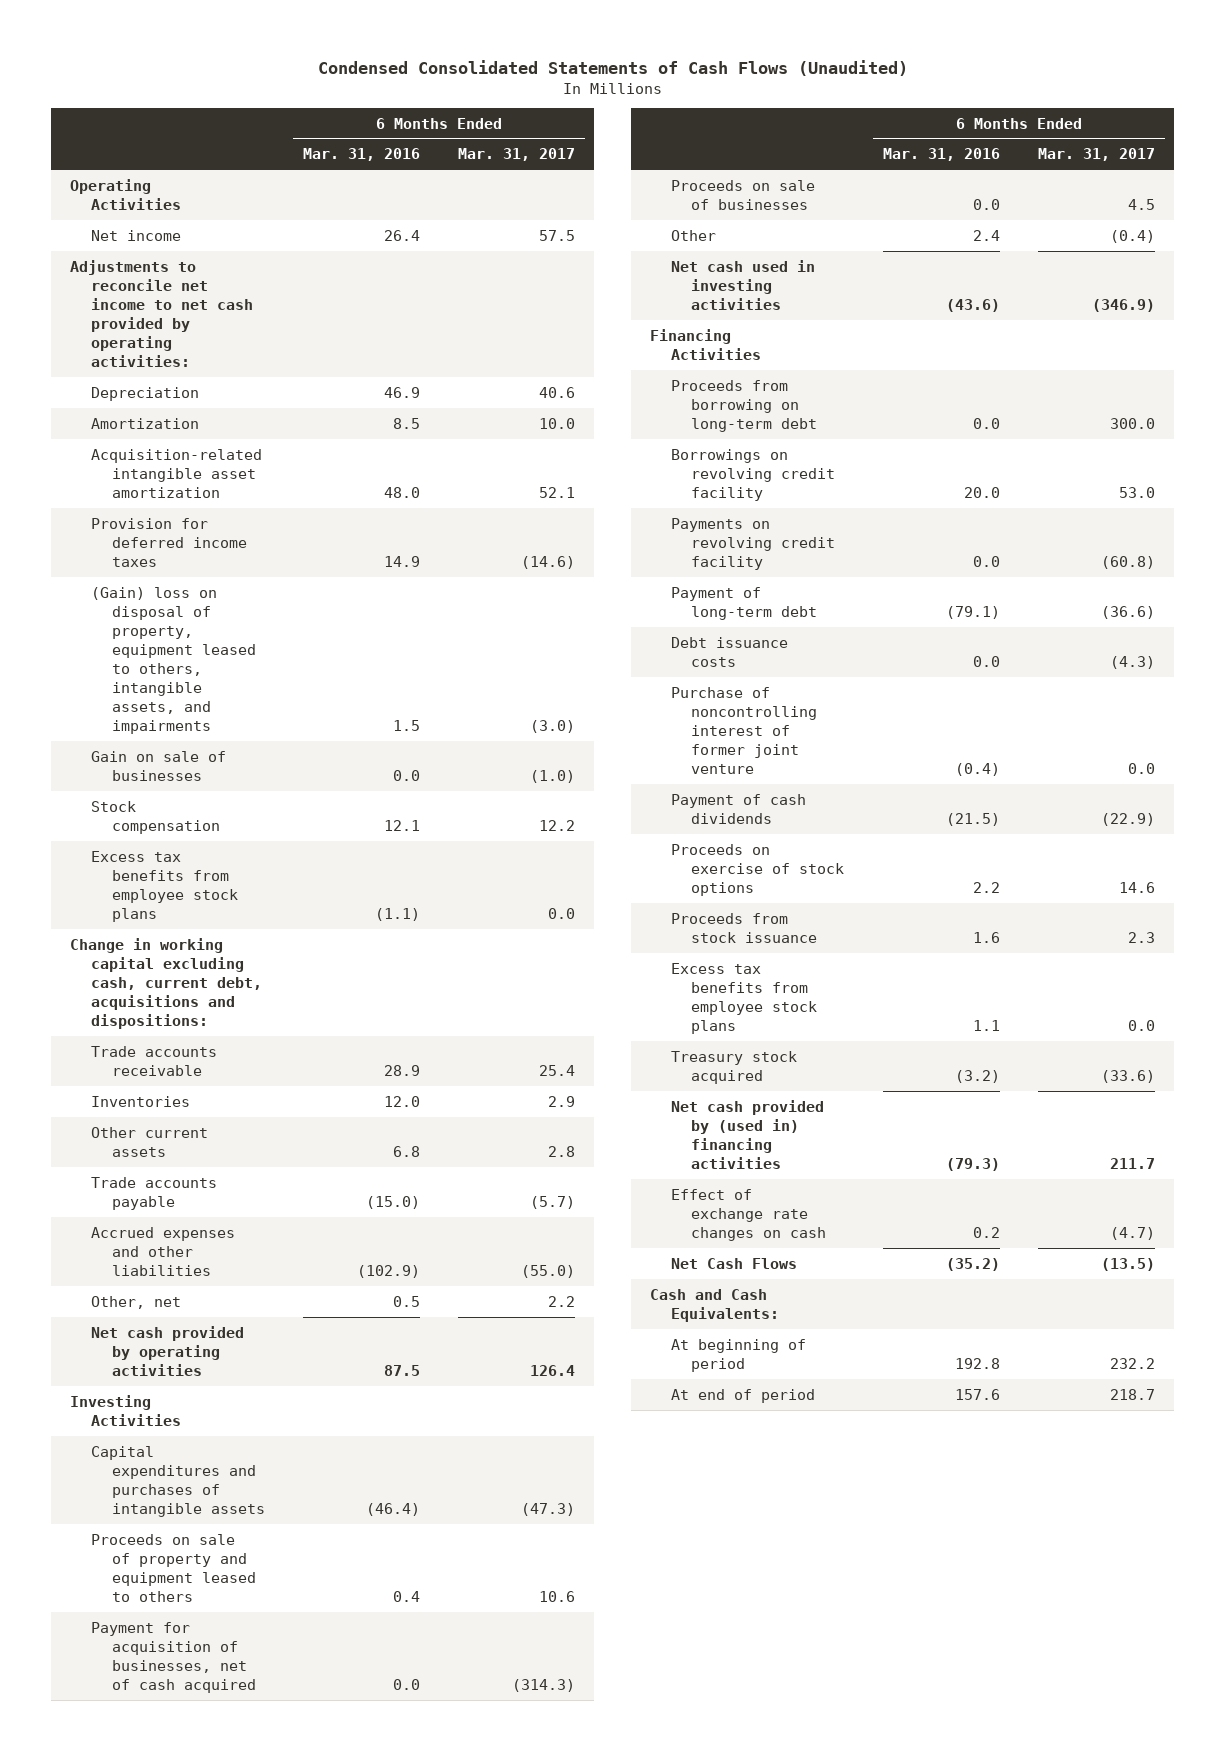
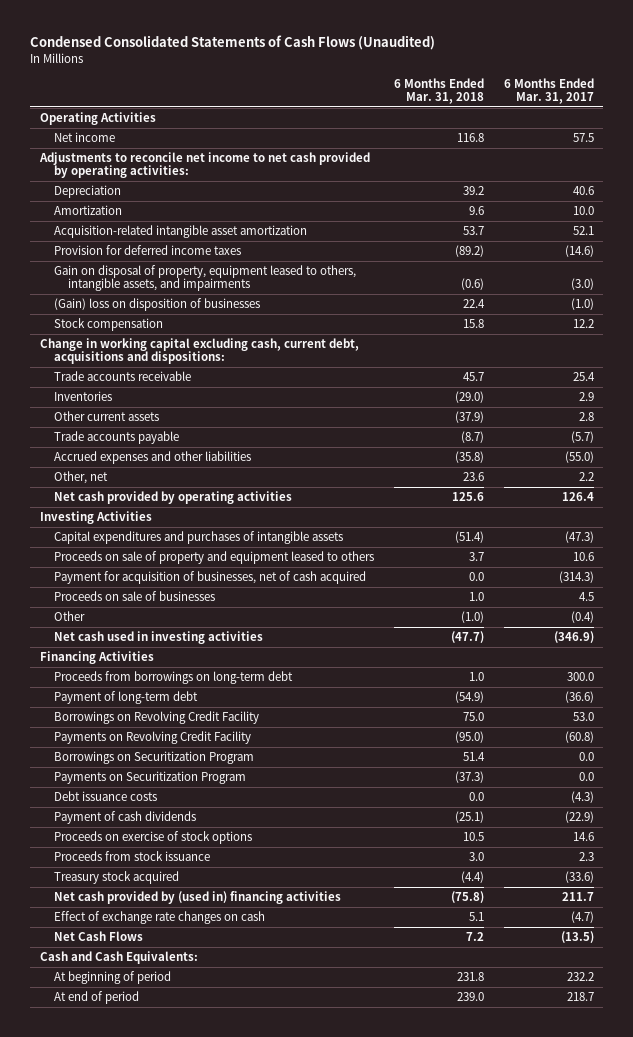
[302,148,420,162] Mar. 31, 2016 -> none
none -> [393,77,484,104] 6 Months Ended Mar. 31, 2018
[90,586,256,734] (Gain) loss on disposal of property, equipment leased to others, intangible assets, and impairments -> [53,264,356,291] Gain on disposal of property, equipment leased to others, intangible assets, and impairments
[90,750,226,781] Gain on sale of businesses -> [53,297,260,311] (Gain) loss on disposition of businesses
[90,850,238,922] Excess tax benefits from employee stock plans -> none
[670,448,836,501] Borrowings on revolving credit facility -> none
[670,517,836,570] Payments on revolving credit facility -> none
[670,379,818,432] Proceeds from borrowing on long-term debt -> [53,670,293,684] Proceeds from borrowings on long-term debt
none -> [53,710,259,724] Borrowings on Revolving Credit Facility
none -> [53,730,251,744] Payments on Revolving Credit Facility
none -> [53,750,254,764] Borrowings on Securitization Program
none -> [53,770,246,784] Payments on Securitization Program
[670,686,818,774] Purchase of noncontrolling interest of former joint venture -> none
[670,962,818,1034] Excess tax benefits from employee stock plans -> none

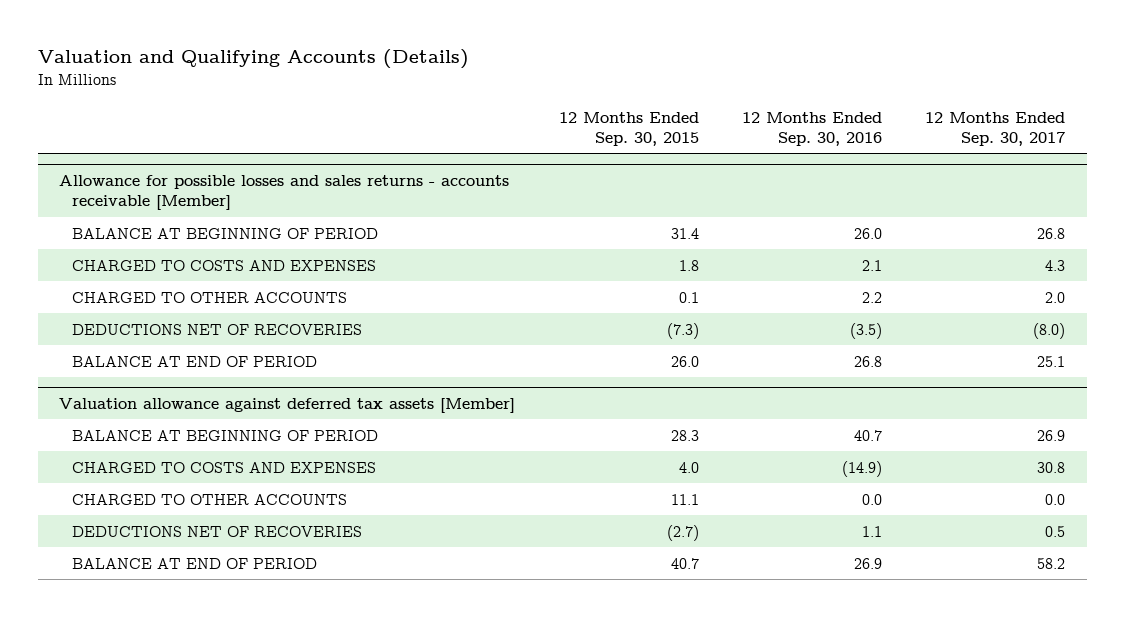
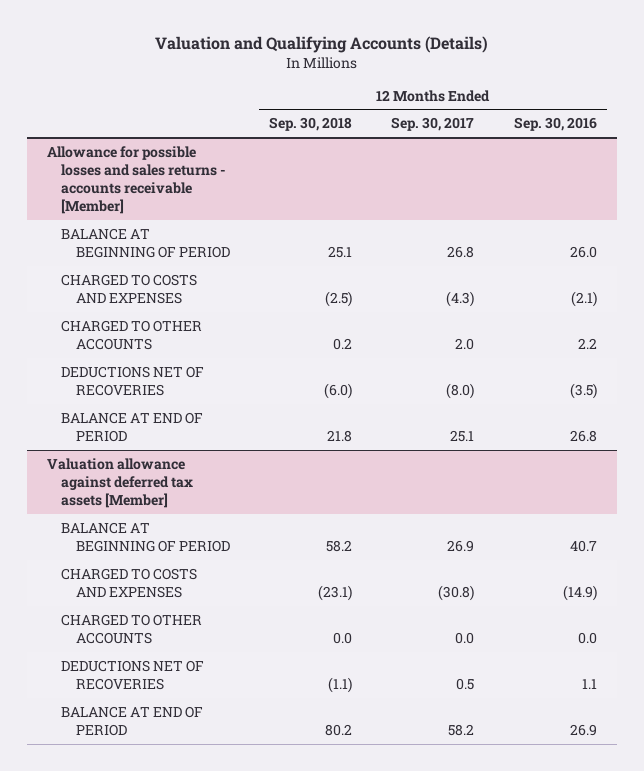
[558,111,699,146] 12 Months Ended Sep. 30, 2015 -> none
none -> [269,117,353,132] Sep. 30, 2018
[861,259,882,271] 2.1 -> [570,291,597,308] (2.1)
[1045,259,1066,271] 4.3 -> [446,291,475,308] (4.3)
[1037,461,1066,473] 30.8 -> [438,585,475,602] (30.8)

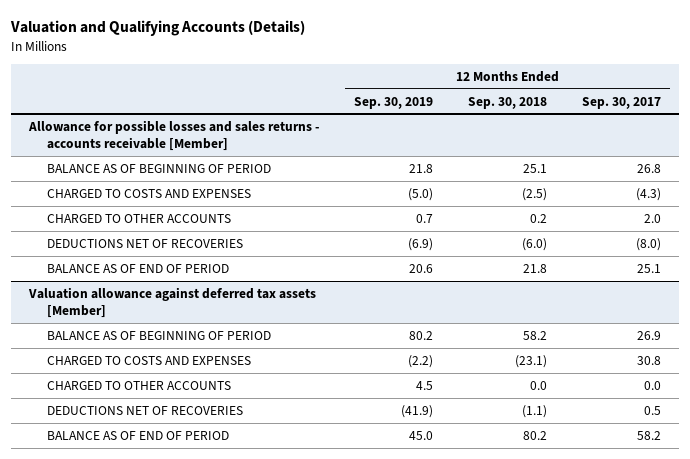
[513,117,597,132] Sep. 30, 2016 -> none
none -> [353,96,433,109] Sep. 30, 2019
[61,227,230,259] BALANCE AT BEGINNING OF PERIOD -> [46,163,271,173] BALANCE AS OF BEGINNING OF PERIOD
[61,411,204,443] BALANCE AT END OF PERIOD -> [46,263,229,273] BALANCE AS OF END OF PERIOD
[61,521,230,553] BALANCE AT BEGINNING OF PERIOD -> [46,330,271,340] BALANCE AS OF BEGINNING OF PERIOD
[438,585,475,602] (30.8) -> [637,355,662,365] 30.8
[61,705,204,737] BALANCE AT END OF PERIOD -> [46,430,229,440] BALANCE AS OF END OF PERIOD

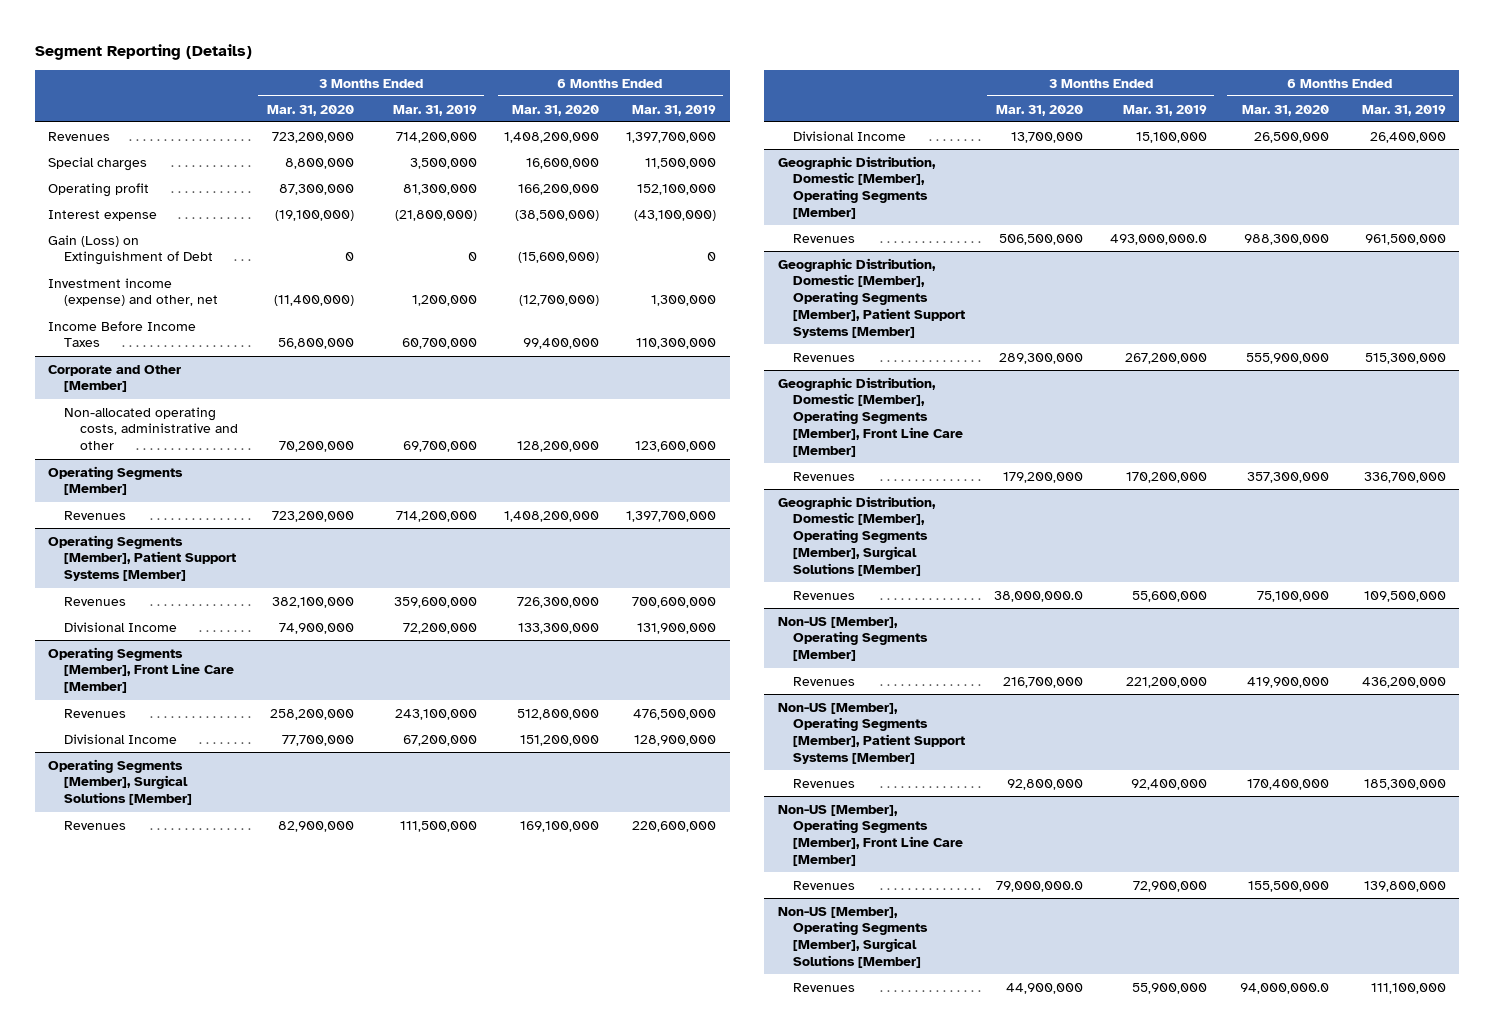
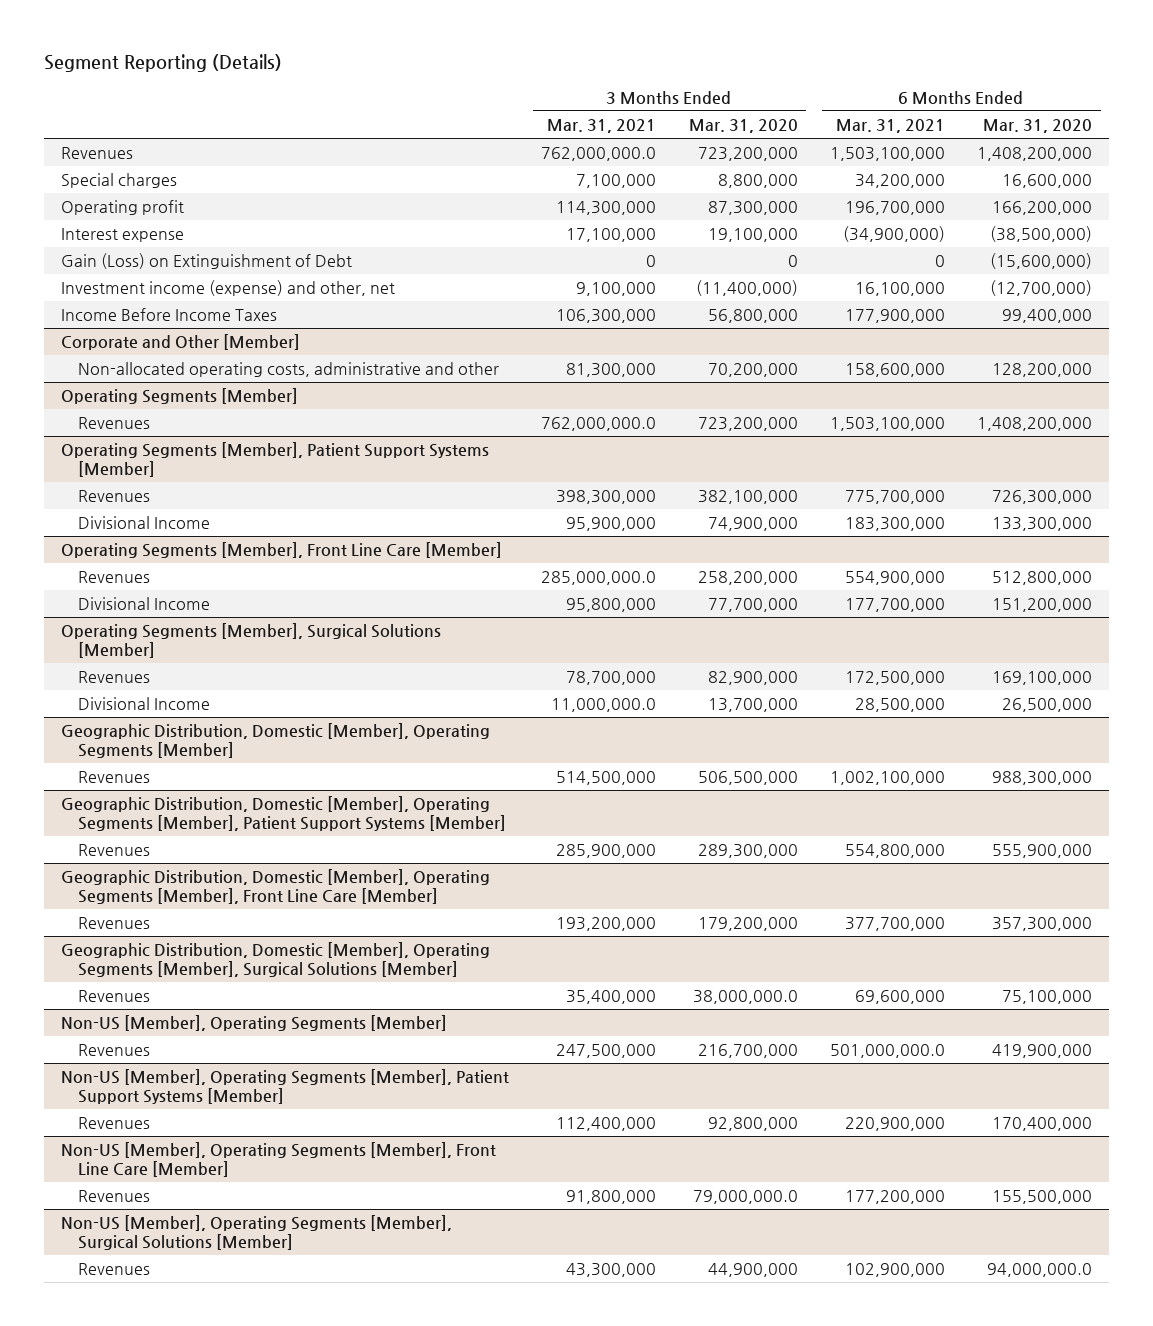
[393,104,478,116] Mar. 31, 2019 -> none
[632,104,717,116] Mar. 31, 2019 -> none
none -> [547,118,657,133] Mar. 31, 2021
none -> [835,118,945,133] Mar. 31, 2021
[274,209,354,221] (19,100,000) -> [707,228,798,243] 19,100,000

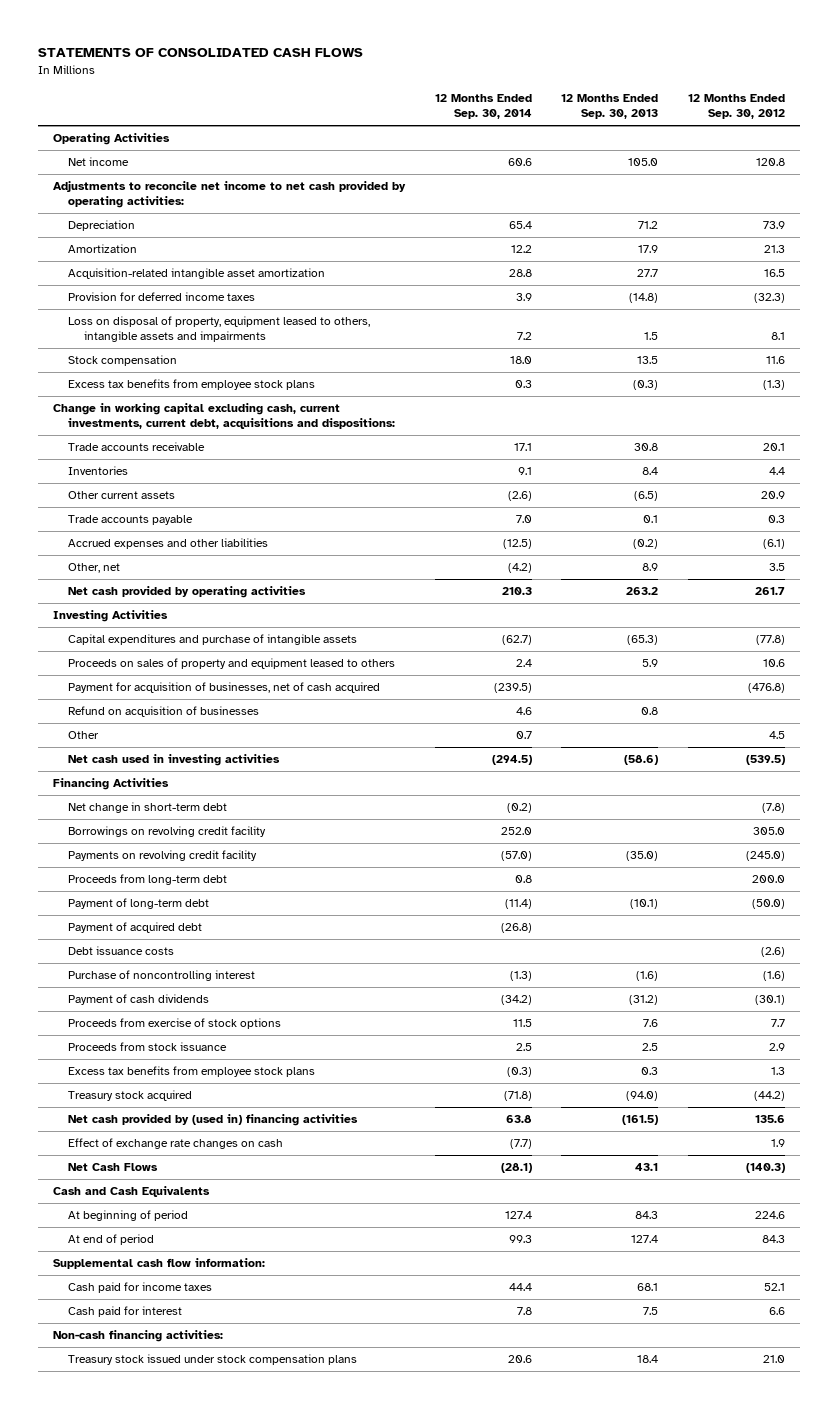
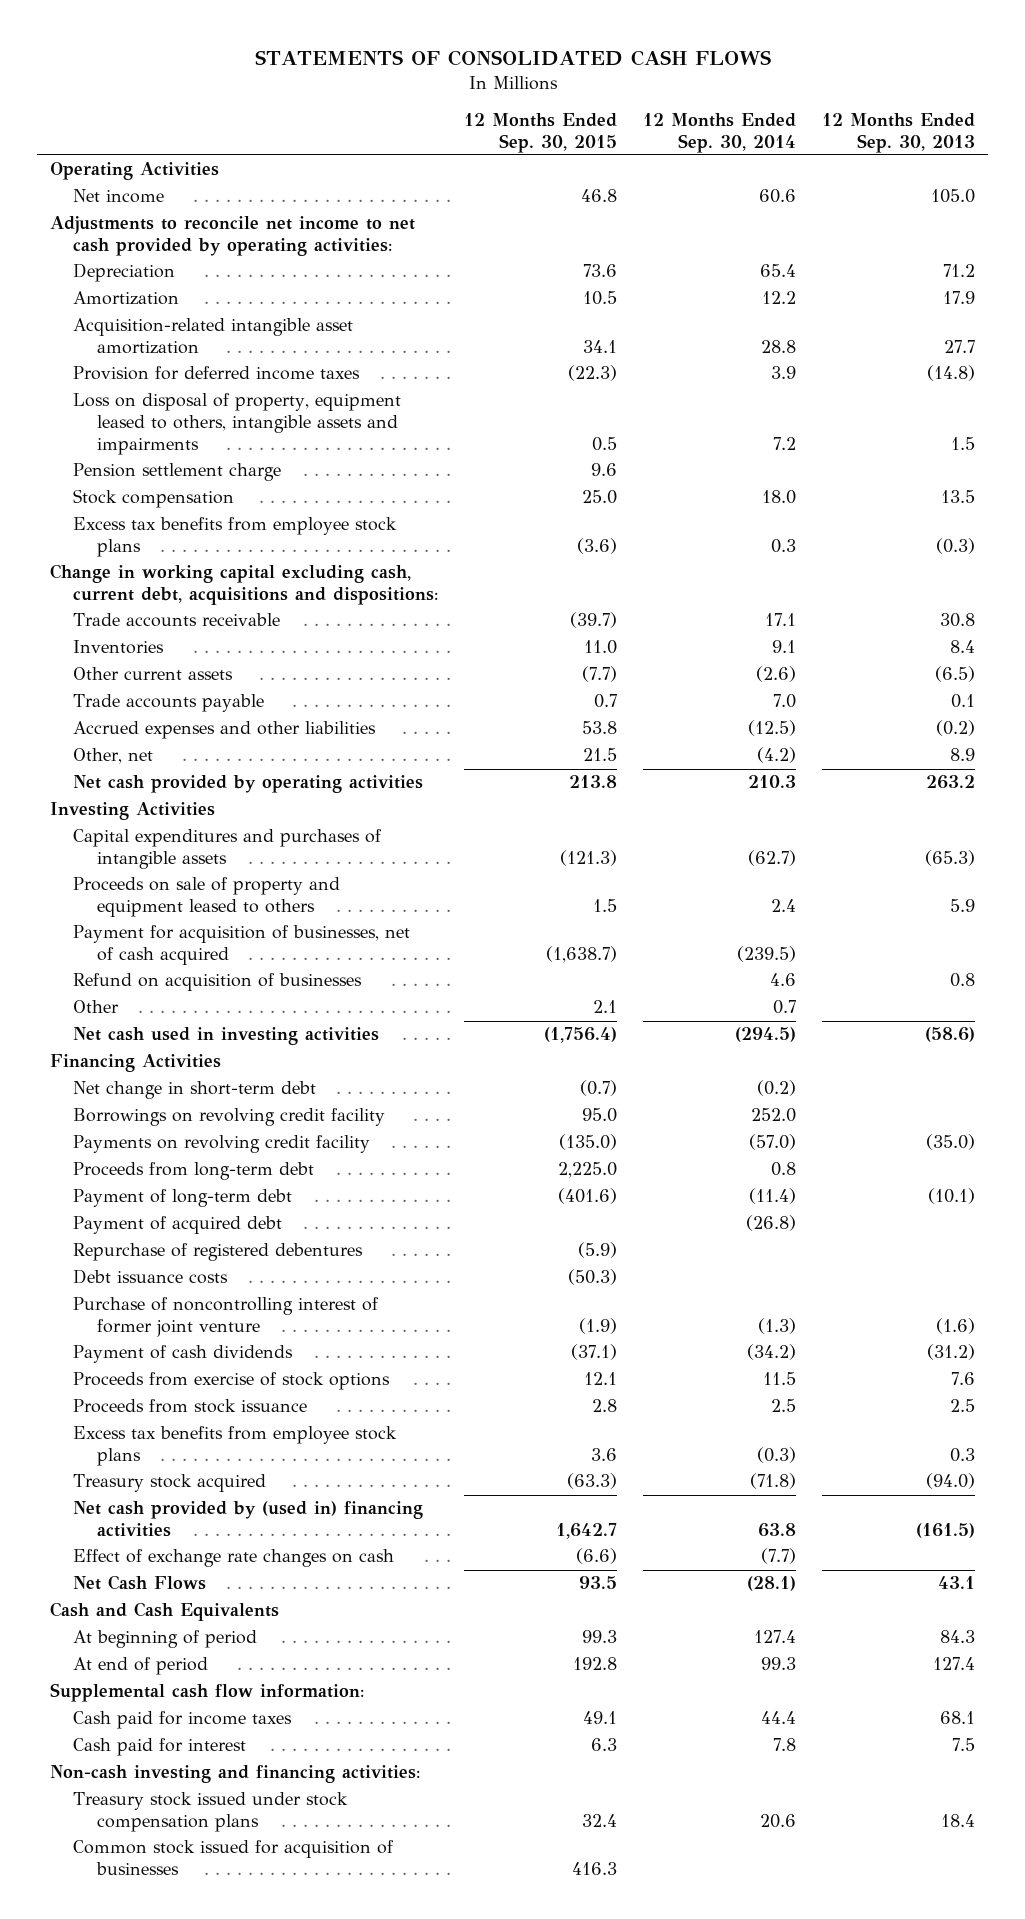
[688,93,786,120] 12 Months Ended Sep. 30, 2012 -> none
none -> [464,112,618,153] 12 Months Ended Sep. 30, 2015
none -> [73,463,282,482] Pension settlement charge
[53,403,396,430] Change in working capital excluding cash, current investments, current debt, acquisitions and dispositions: -> [49,564,439,606] Change in working capital excluding cash, current debt, acquisitions and dispositions:
[68,634,358,646] Capital expenditures and purchase of intangible assets -> [73,829,383,870] Capital expenditures and purchases of intangible assets
[68,658,396,670] Proceeds on sales of property and equipment leased to others -> [73,877,341,918] Proceeds on sale of property and equipment leased to others
none -> [73,1243,364,1262] Repurchase of registered debentures
[68,970,256,982] Purchase of noncontrolling interest -> [73,1297,380,1338] Purchase of noncontrolling interest of former joint venture
[53,1330,224,1343] Non-cash financing activities: -> [49,1765,420,1784] Non-cash investing and financing activities:
none -> [73,1840,395,1876] Common stock issued for acquisition of businesses

